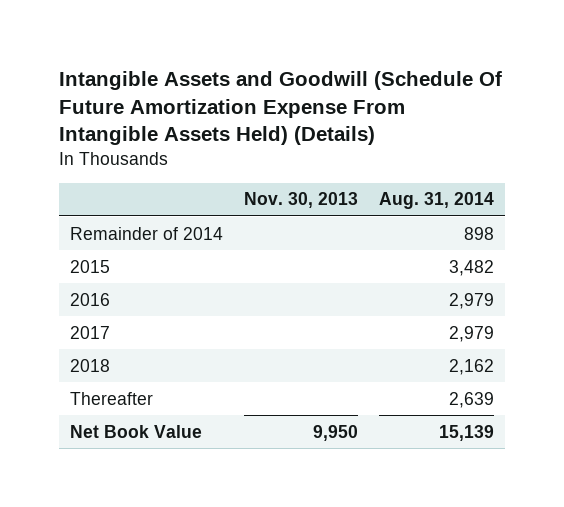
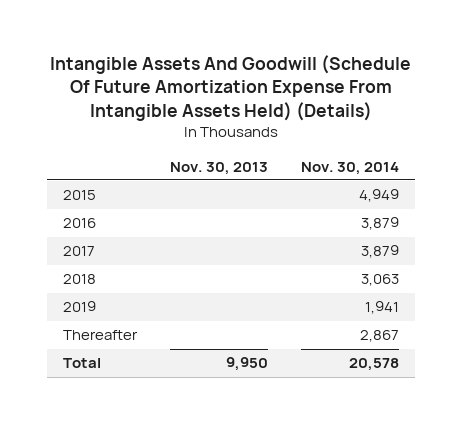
[58,71,502,146] Intangible Assets and Goodwill (Schedule Of Future Amortization Expense From Intangible Assets Held) (Details) -> [49,55,411,121] Intangible Assets And Goodwill (Schedule Of Future Amortization Expense From Intangible Assets Held) (Details)
[379,192,495,210] Aug. 31, 2014 -> none
none -> [300,161,399,175] Nov. 30, 2014
[69,226,223,240] Remainder of 2014 -> none
none -> [63,301,97,313] 2019
[69,424,202,438] Net Book Value -> [63,358,102,369] Total

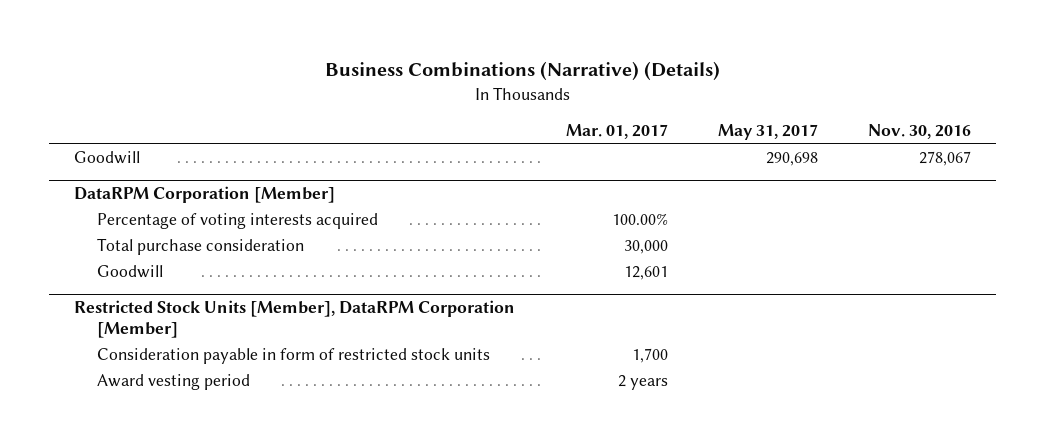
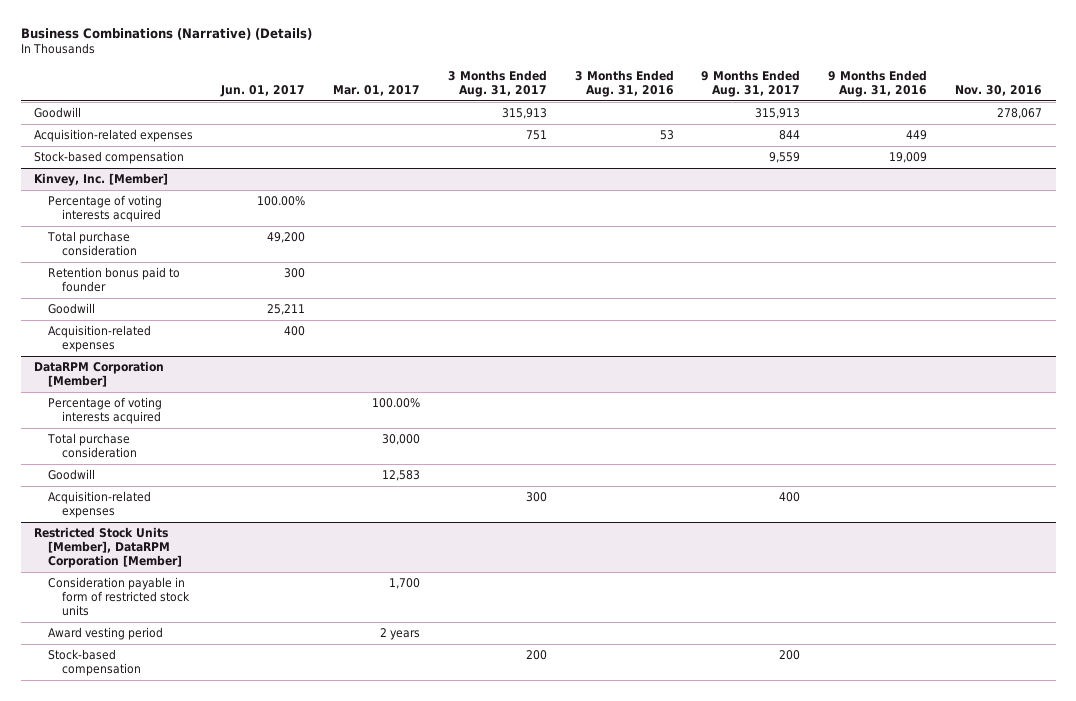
[717,123,818,140] May 31, 2017 -> none
none -> [220,85,306,98] Jun. 01, 2017
none -> [447,69,547,98] 3 Months Ended Aug. 31, 2017
none -> [574,69,674,98] 3 Months Ended Aug. 31, 2016
none -> [701,69,801,98] 9 Months Ended Aug. 31, 2017
none -> [828,69,928,98] 9 Months Ended Aug. 31, 2016
none -> [34,129,194,143] Acquisition-related expenses
none -> [34,151,185,165] Stock-based compensation
none -> [34,173,169,187] Kinvey, Inc. [Member]
none -> [48,195,163,223] Percentage of voting interests acquired
none -> [47,231,137,257] Total purchase consideration
none -> [48,267,181,293] Retention bonus paid to founder
none -> [48,303,96,315] Goodwill
none -> [48,325,152,353] Acquisition-related expenses
[623,265,668,280] 12,601 -> [382,470,421,482] 12,583
none -> [48,491,152,519] Acquisition-related expenses
none -> [48,649,141,677] Stock-based compensation

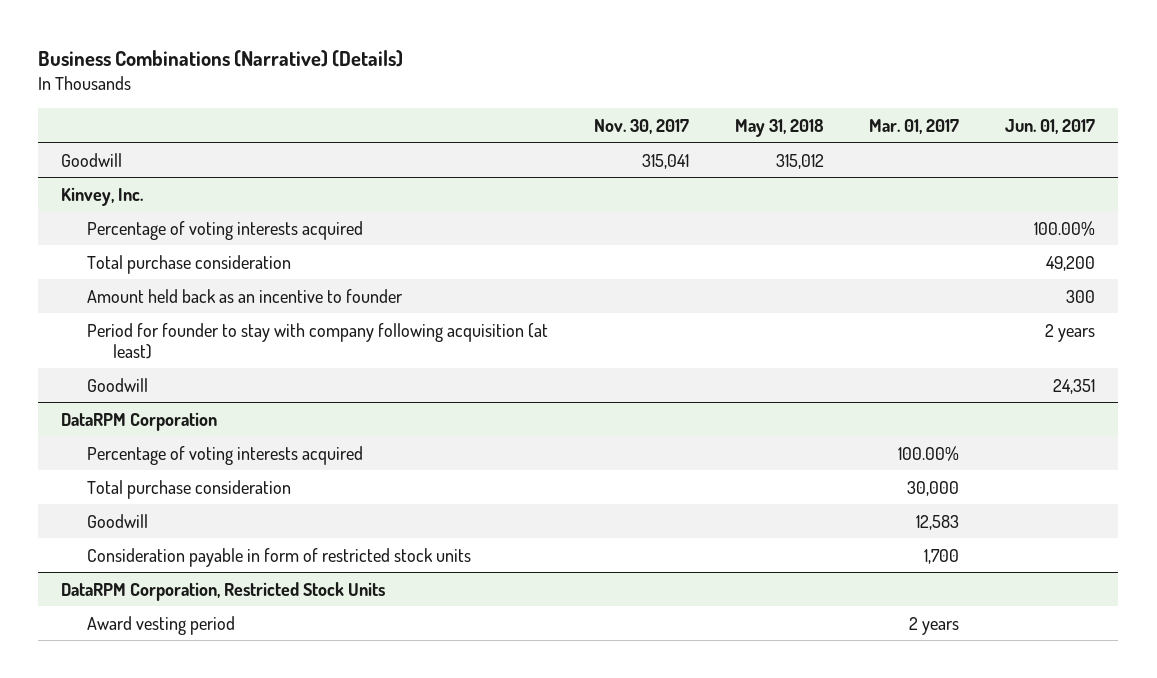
[447,69,547,98] 3 Months Ended Aug. 31, 2017 -> none
[574,69,674,98] 3 Months Ended Aug. 31, 2016 -> none
[701,69,801,98] 9 Months Ended Aug. 31, 2017 -> none
[828,69,928,98] 9 Months Ended Aug. 31, 2016 -> none
[954,85,1042,97] Nov. 30, 2016 -> none
none -> [593,118,689,134] Nov. 30, 2017
none -> [734,118,824,137] May 31, 2018
[34,129,194,143] Acquisition-related expenses -> none
[34,151,185,165] Stock-based compensation -> none
[34,173,169,187] Kinvey, Inc. [Member] -> [61,186,144,206] Kinvey, Inc.
[48,325,152,353] Acquisition-related expenses -> none
[48,267,181,293] Retention bonus paid to founder -> [86,288,403,303] Amount held back as an incentive to founder
none -> [86,322,548,359] Period for founder to stay with company following acquisition (at least)
[267,304,306,316] 25,211 -> [1053,378,1096,394] 24,351
[34,361,165,388] DataRPM Corporation [Member] -> [61,411,218,431] DataRPM Corporation
[48,491,152,519] Acquisition-related expenses -> none
[48,577,190,617] Consideration payable in form of restricted stock units -> none
none -> [86,547,471,567] Consideration payable in form of restricted stock units
[34,527,183,569] Restricted Stock Units [Member], DataRPM Corporation [Member] -> [61,581,386,601] DataRPM Corporation, Restricted Stock Units
[48,649,141,677] Stock-based compensation -> none

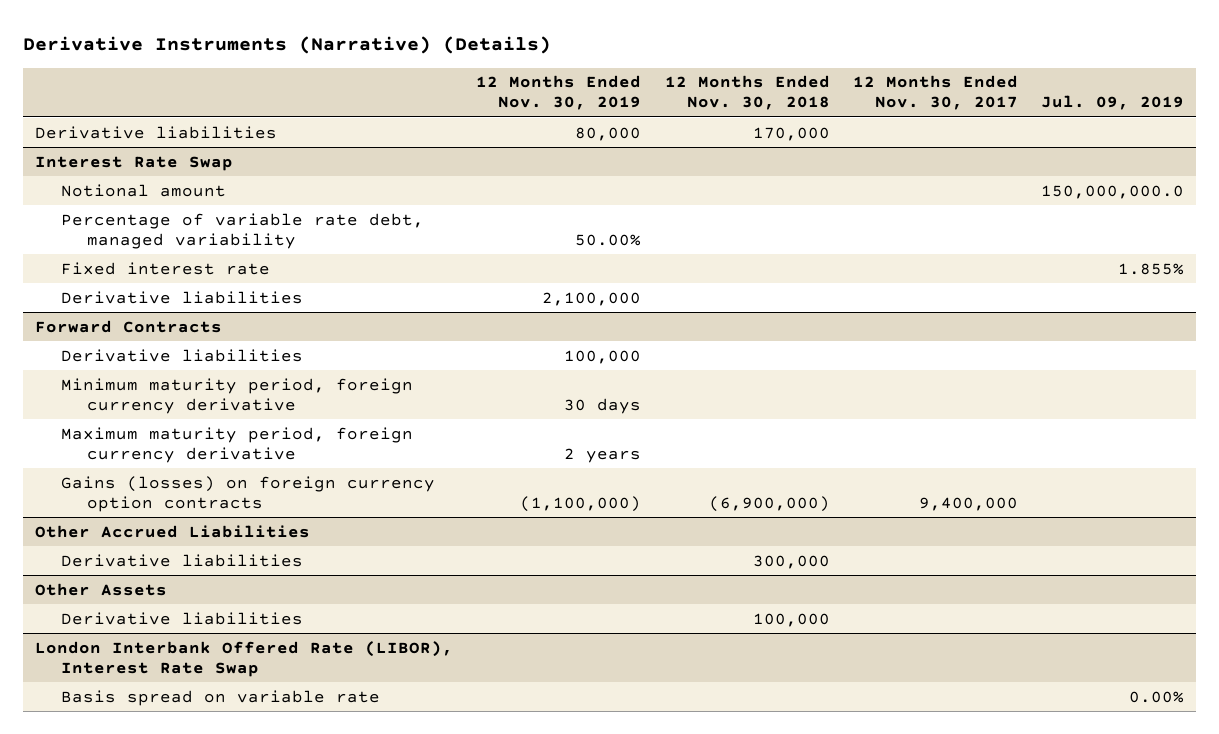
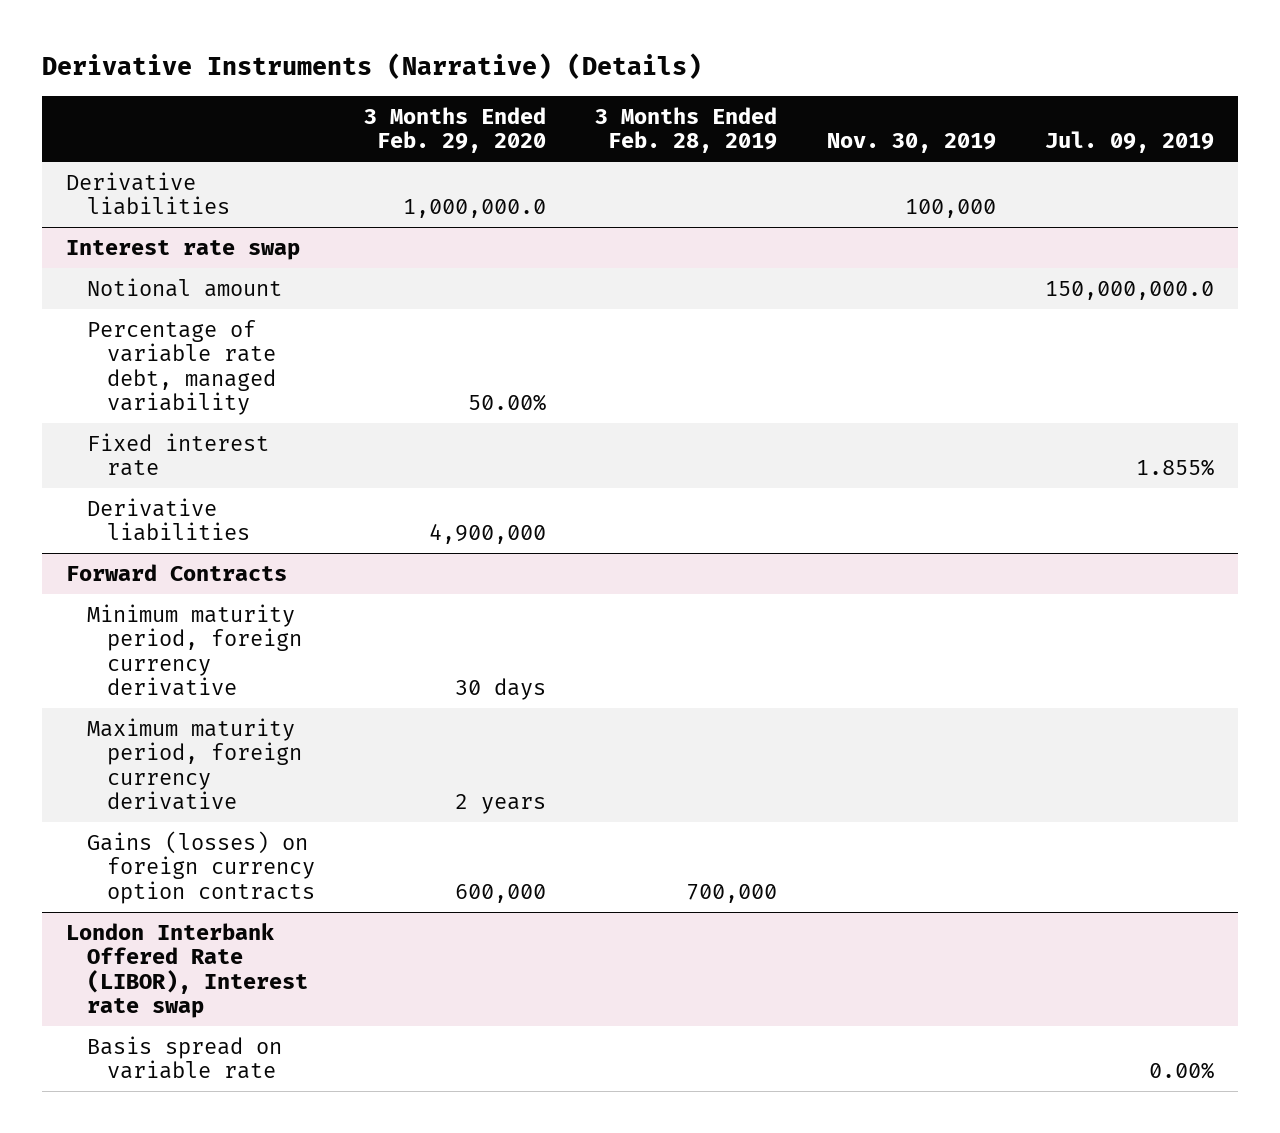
[476,75,642,111] 12 Months Ended Nov. 30, 2019 -> none
[664,75,830,111] 12 Months Ended Nov. 30, 2018 -> none
[853,75,1019,111] 12 Months Ended Nov. 30, 2017 -> none
none -> [364,106,547,154] 3 Months Ended Feb. 29, 2020
none -> [595,106,778,154] 3 Months Ended Feb. 28, 2019
none -> [826,133,996,154] Nov. 30, 2019
[34,155,233,171] Interest Rate Swap -> [66,239,301,260] Interest rate swap
[60,348,303,362] Derivative liabilities -> none
[34,524,310,538] Other Accrued Liabilities -> none
[60,553,303,567] Derivative liabilities -> none
[34,582,167,596] Other Assets -> none
[60,611,303,625] Derivative liabilities -> none
[34,640,453,677] London Interbank Offered Rate (LIBOR), Interest Rate Swap -> [66,922,308,1019] London Interbank Offered Rate (LIBOR), Interest rate swap

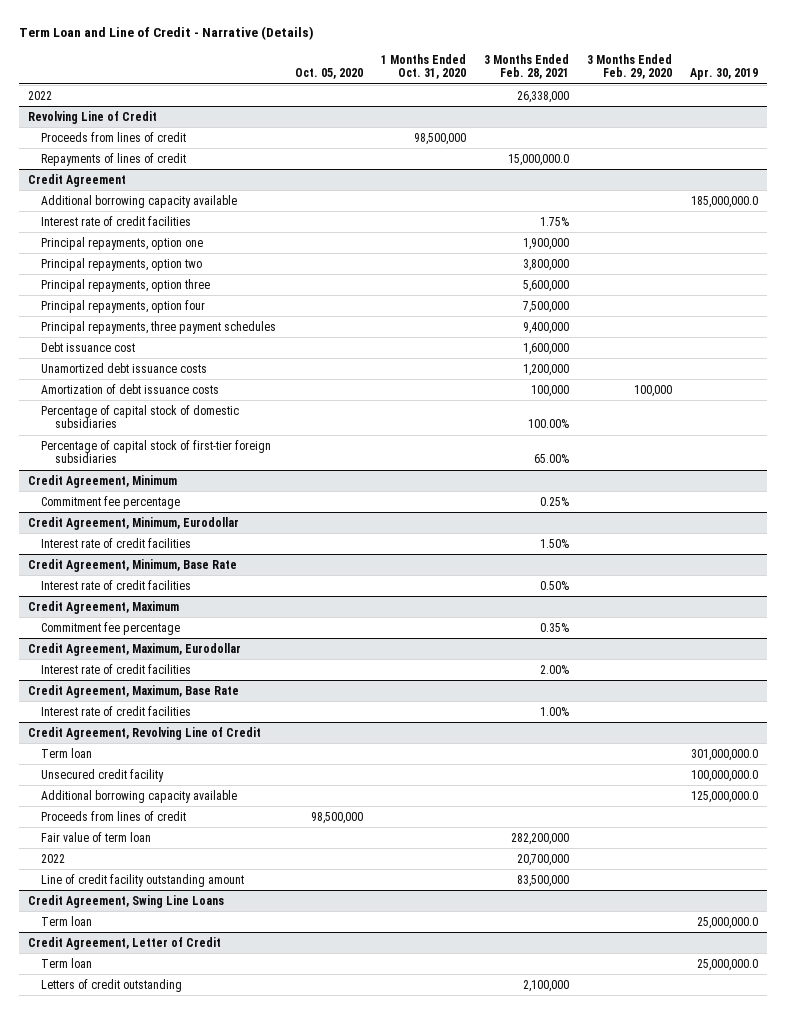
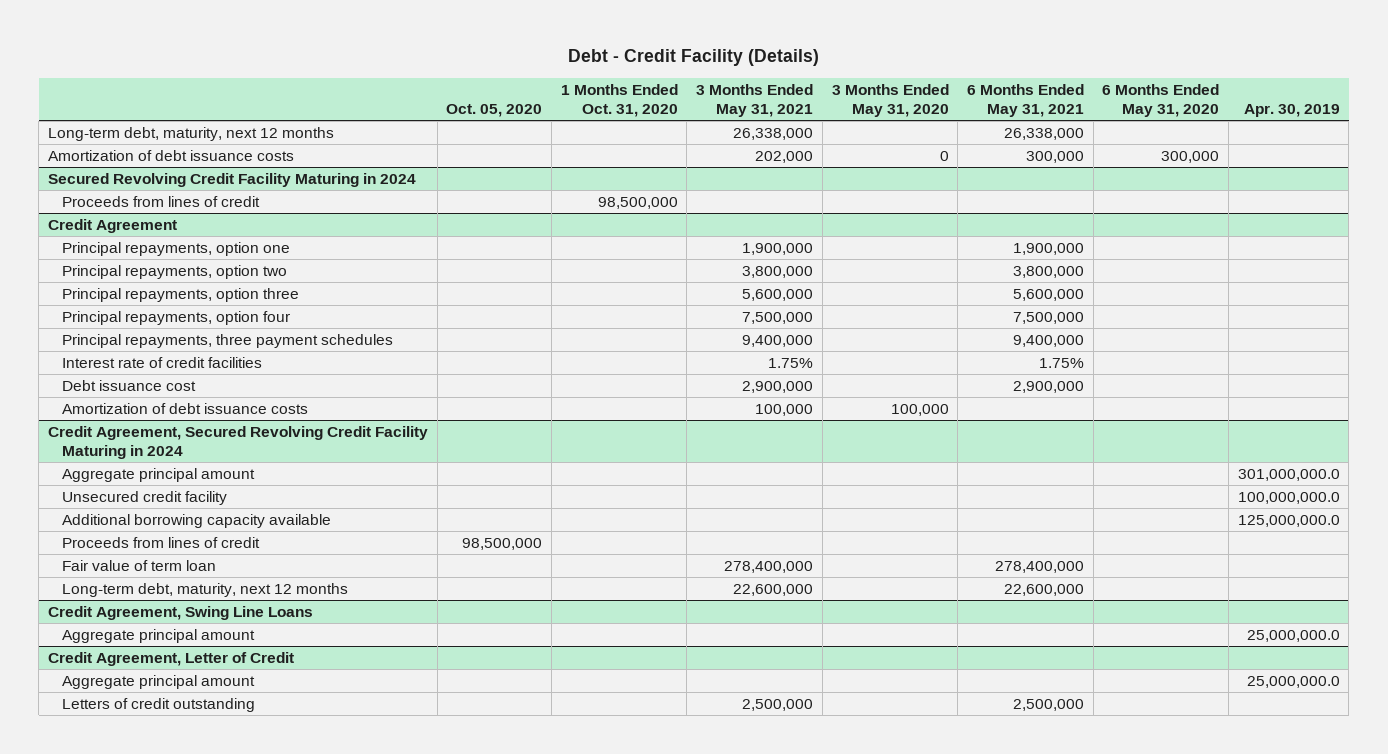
[19,26,315,41] Term Loan and Line of Credit - Narrative (Details) -> [567,49,819,67] Debt - Credit Facility (Details)
[483,53,569,80] 3 Months Ended Feb. 28, 2021 -> none
[587,53,673,80] 3 Months Ended Feb. 29, 2020 -> none
none -> [696,83,814,117] 3 Months Ended May 31, 2021
none -> [831,83,949,117] 3 Months Ended May 31, 2020
none -> [966,83,1084,117] 6 Months Ended May 31, 2021
none -> [1102,83,1220,117] 6 Months Ended May 31, 2020
[28,90,53,100] 2022 -> [47,126,334,141] Long-term debt, maturity, next 12 months
none -> [47,149,294,161] Amortization of debt issuance costs
[28,110,158,124] Revolving Line of Credit -> [47,172,416,187] Secured Revolving Credit Facility Maturing in 2024
[41,152,187,166] Repayments of lines of credit -> none
[41,194,238,208] Additional borrowing capacity available -> none
[41,215,192,226] Interest rate of credit facilities -> [61,356,262,368] Interest rate of credit facilities
[41,362,208,373] Unamortized debt issuance costs -> none
[41,404,240,429] Percentage of capital stock of domestic subsidiaries -> none
[41,439,272,464] Percentage of capital stock of first-tier foreign subsidiaries -> none
[28,474,178,488] Credit Agreement, Minimum -> none
[41,495,181,509] Commitment fee percentage -> none
[28,516,240,530] Credit Agreement, Minimum, Eurodollar -> none
[41,537,192,548] Interest rate of credit facilities -> none
[28,558,238,572] Credit Agreement, Minimum, Base Rate -> none
[41,579,192,590] Interest rate of credit facilities -> none
[28,600,180,614] Credit Agreement, Maximum -> none
[41,621,181,635] Commitment fee percentage -> none
[28,642,242,656] Credit Agreement, Maximum, Eurodollar -> none
[41,663,192,674] Interest rate of credit facilities -> none
[28,684,240,698] Credit Agreement, Maximum, Base Rate -> none
[41,705,192,716] Interest rate of credit facilities -> none
[28,726,262,740] Credit Agreement, Revolving Line of Credit -> [47,425,428,459] Credit Agreement, Secured Revolving Credit Facility Maturing in 2024
[41,747,93,758] Term loan -> [61,467,255,482] Aggregate principal amount
[41,873,245,887] Line of credit facility outstanding amount -> none
[41,853,66,863] 2022 -> [61,582,348,597] Long-term debt, maturity, next 12 months
[41,915,93,926] Term loan -> [61,628,255,643] Aggregate principal amount
[41,957,93,968] Term loan -> [61,674,255,689] Aggregate principal amount

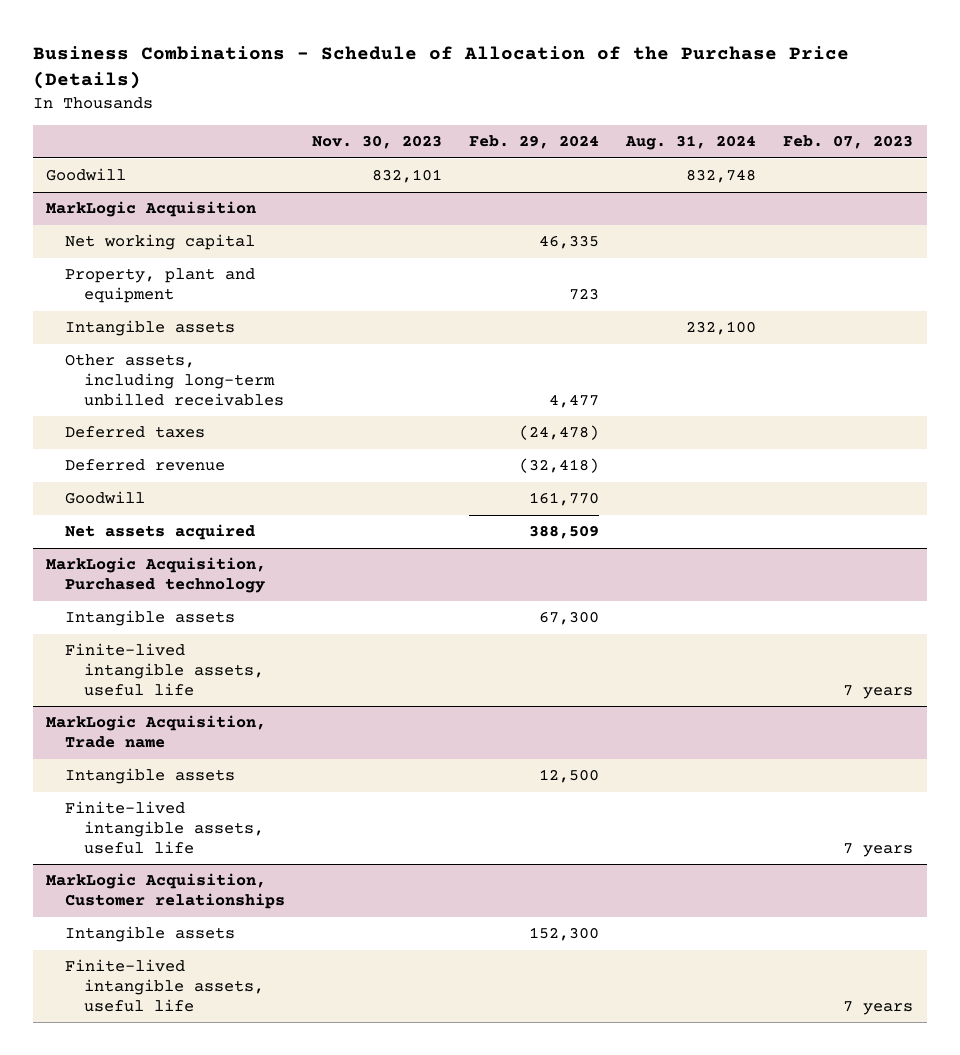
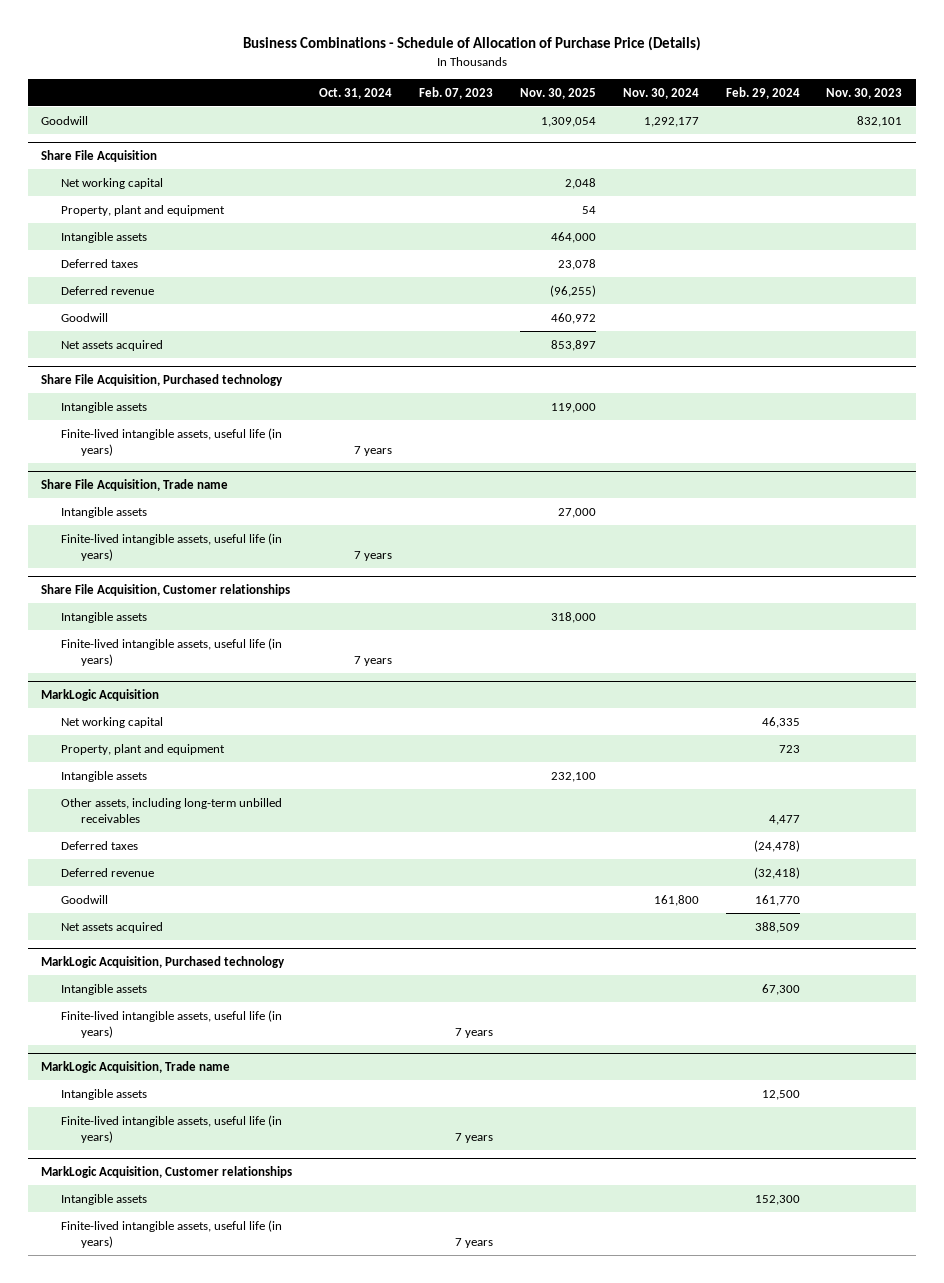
[32,46,849,90] Business Combinations - Schedule of Allocation of the Purchase Price (Details) -> [242,36,701,52] Business Combinations - Schedule of Allocation of Purchase Price (Details)
[625,135,757,151] Aug. 31, 2024 -> none
none -> [319,87,393,99] Oct. 31, 2024
none -> [519,87,596,99] Nov. 30, 2025
none -> [622,87,699,99] Nov. 30, 2024
none -> [41,149,158,162] Share File Acquisition
none -> [61,177,164,189] Net working capital
none -> [61,204,226,216] Property, plant and equipment
none -> [61,231,148,243] Intangible assets
none -> [61,258,139,268] Deferred taxes
none -> [61,285,155,295] Deferred revenue
none -> [61,312,109,322] Goodwill
none -> [61,339,164,351] Net assets acquired
none -> [41,373,284,386] Share File Acquisition, Purchased technology
none -> [61,401,148,413] Intangible assets
none -> [61,427,283,457] Finite-lived intangible assets, useful life (in years)
none -> [41,478,229,491] Share File Acquisition, Trade name
none -> [61,506,148,518] Intangible assets
none -> [61,532,283,562] Finite-lived intangible assets, useful life (in years)
none -> [41,583,291,596] Share File Acquisition, Customer relationships
none -> [61,611,148,623] Intangible assets
none -> [61,637,283,667] Finite-lived intangible assets, useful life (in years)
[64,643,264,696] Finite-lived intangible assets, useful life -> [61,1009,283,1039] Finite-lived intangible assets, useful life (in years)
[64,801,264,854] Finite-lived intangible assets, useful life -> [61,1114,283,1144] Finite-lived intangible assets, useful life (in years)
[64,959,264,1012] Finite-lived intangible assets, useful life -> [61,1219,283,1249] Finite-lived intangible assets, useful life (in years)

